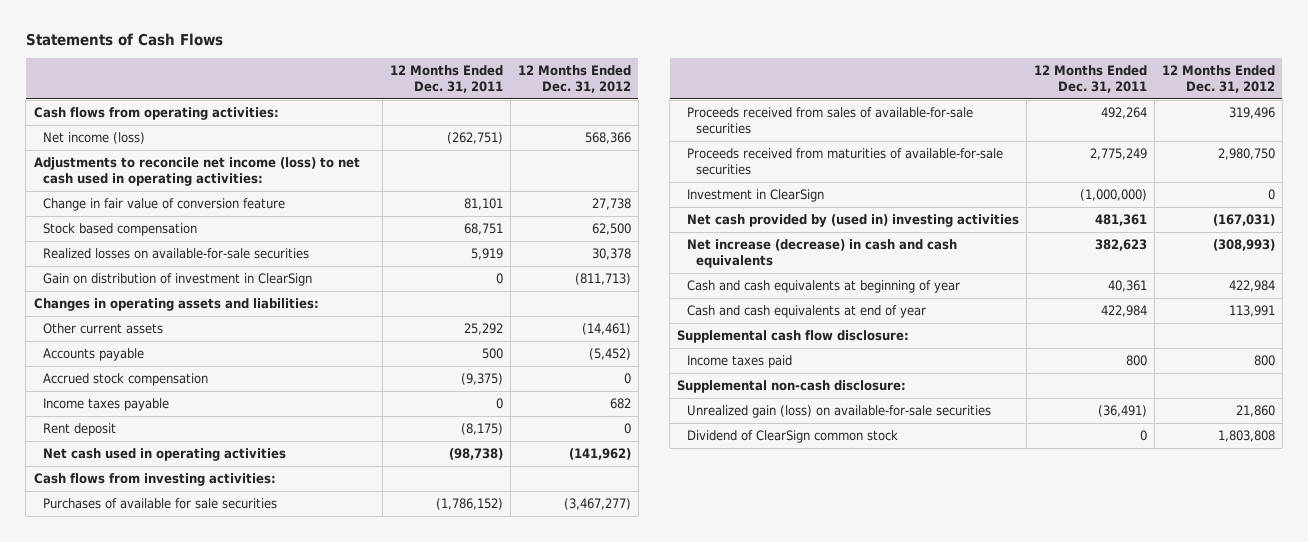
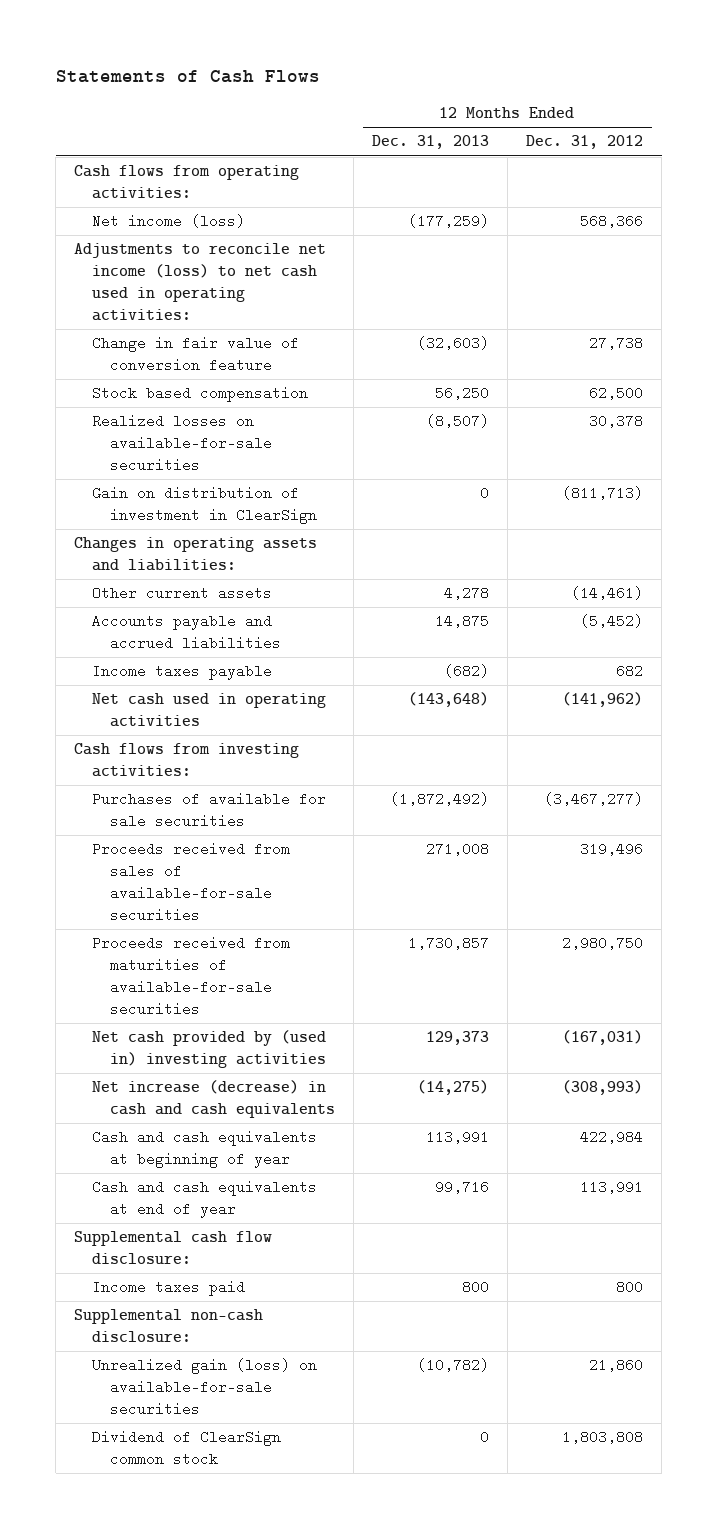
[389,65,503,93] 12 Months Ended Dec. 31, 2011 -> none
none -> [371,135,489,150] Dec. 31, 2013
[42,373,208,387] Accrued stock compensation -> none
[42,348,144,362] Accounts payable -> [92,614,281,651] Accounts payable and accrued liabilities
[42,423,116,437] Rent deposit -> none
[686,189,824,203] Investment in ClearSign -> none

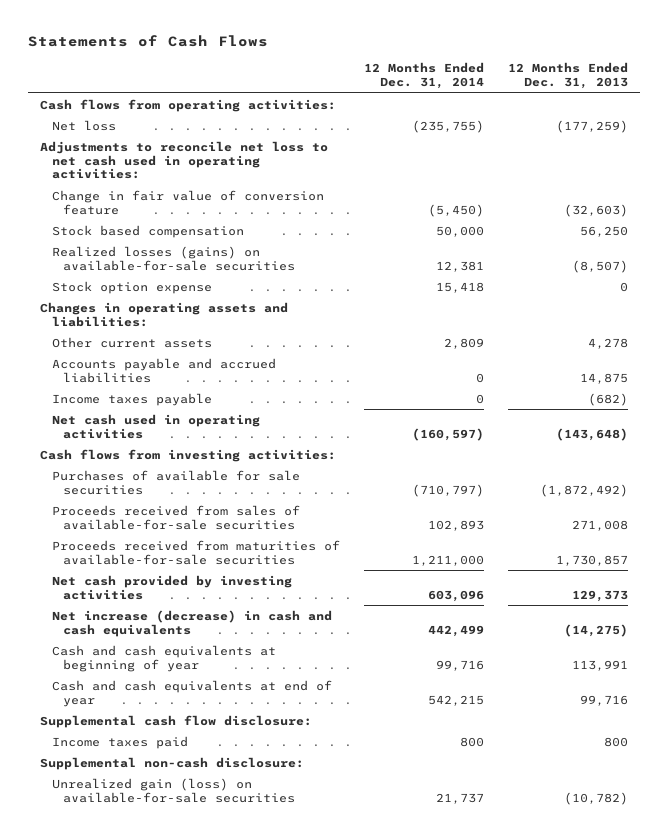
[526,135,644,150] Dec. 31, 2012 -> none
none -> [363,62,484,90] 12 Months Ended Dec. 31, 2014
[92,214,246,229] Net income (loss) -> [51,119,116,131] Net loss
[74,243,327,321] Adjustments to reconcile net income (loss) to net cash used in operating activities: -> [40,140,329,180] Adjustments to reconcile net loss to net cash used in operating activities:
[92,486,317,525] Gain on distribution of investment in ClearSign -> none
[92,414,272,472] Realized losses on available-for-sale securities -> [51,245,296,271] Realized losses (gains) on available-for-sale securities
none -> [51,280,212,294] Stock option expense
[92,1030,327,1069] Net cash provided by (used in) investing activities -> [51,574,292,600] Net cash provided by investing activities
[92,1430,282,1467] Dividend of ClearSign common stock -> none

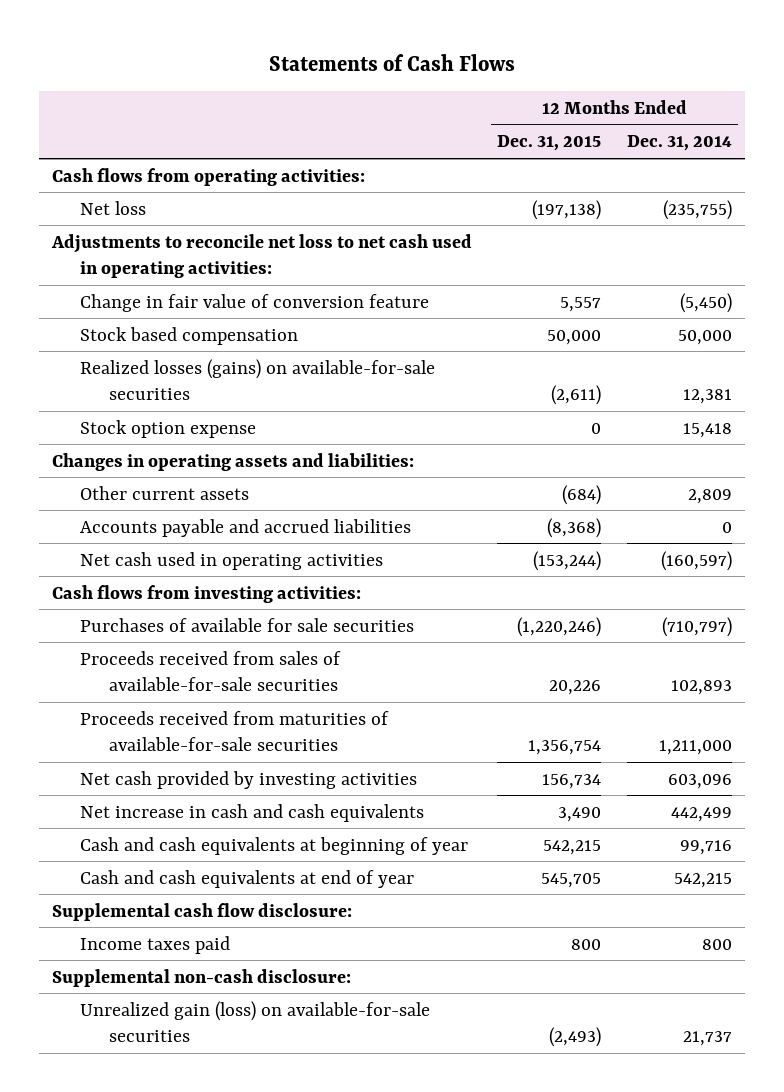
[507,62,628,90] 12 Months Ended Dec. 31, 2013 -> none
none -> [497,135,602,152] Dec. 31, 2015
[51,392,212,406] Income taxes payable -> none
[51,609,332,637] Net increase (decrease) in cash and cash equivalents -> [80,803,425,822] Net increase in cash and cash equivalents

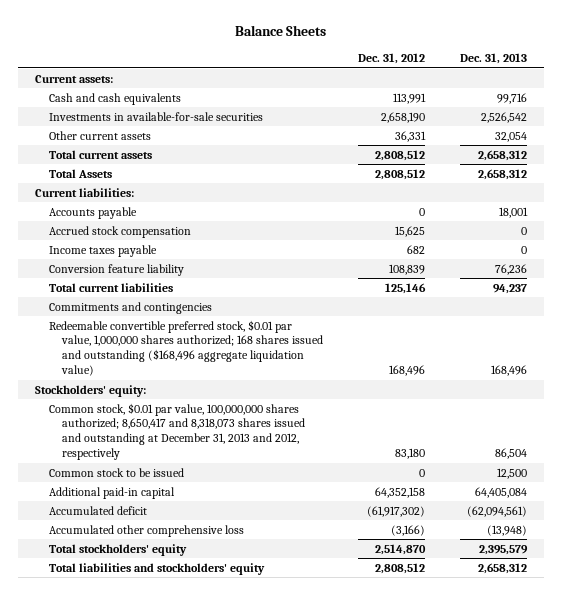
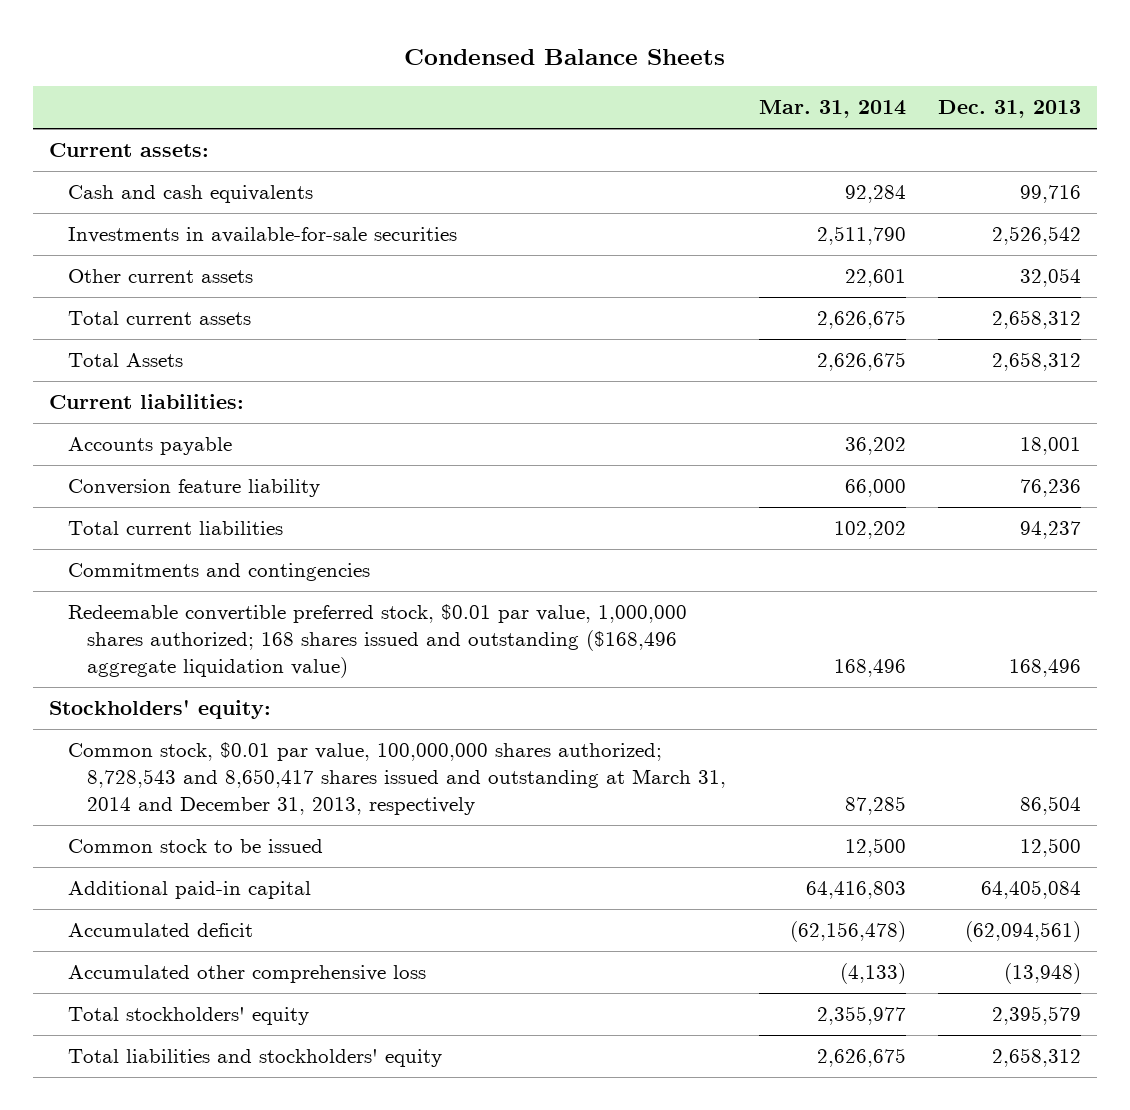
[234,25,326,37] Balance Sheets -> [403,49,725,66] Condensed Balance Sheets
[357,53,425,65] Dec. 31, 2012 -> none
none -> [758,100,906,119] Mar. 31, 2014
[48,225,191,238] Accrued stock compensation -> none
[48,244,157,257] Income taxes payable -> none
[48,402,306,460] Common stock, $0.01 par value, 100,000,000 shares authorized; 8,650,417 and 8,318,073 shares issued and outstanding at December 31, 2013 and 2012, respectively -> [67,742,727,816] Common stock, $0.01 par value, 100,000,000 shares authorized; 8,728,543 and 8,650,417 shares issued and outstanding at March 31, 2014 and December 31, 2013, respectively

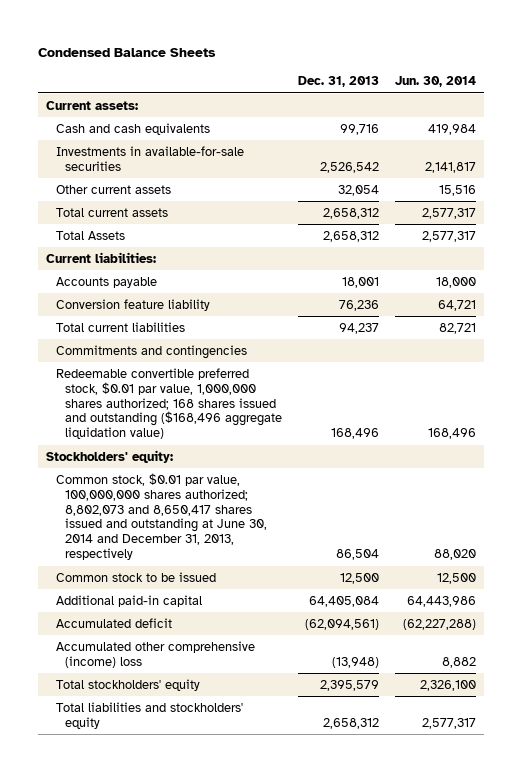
[758,100,906,119] Mar. 31, 2014 -> none
none -> [394,76,476,88] Jun. 30, 2014
[67,742,727,816] Common stock, $0.01 par value, 100,000,000 shares authorized; 8,728,543 and 8,650,417 shares issued and outstanding at March 31, 2014 and December 31, 2013, respectively -> [55,472,268,561] Common stock, $0.01 par value, 100,000,000 shares authorized; 8,802,073 and 8,650,417 shares issued and outstanding at June 30, 2014 and December 31, 2013, respectively
[67,965,426,984] Accumulated other comprehensive loss -> [55,640,255,668] Accumulated other comprehensive (income) loss

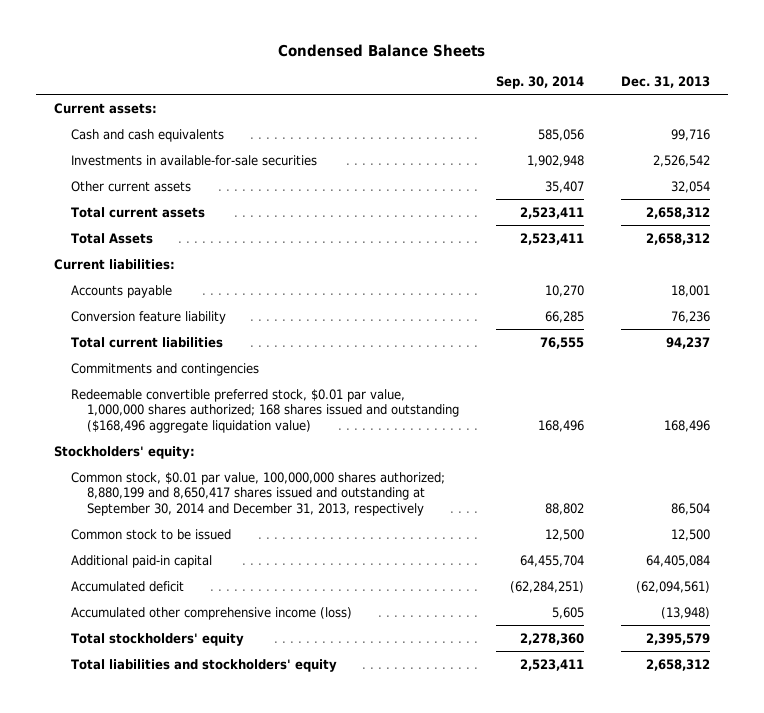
[394,76,476,88] Jun. 30, 2014 -> none
none -> [496,76,585,90] Sep. 30, 2014
[55,472,268,561] Common stock, $0.01 par value, 100,000,000 shares authorized; 8,802,073 and 8,650,417 shares issued and outstanding at June 30, 2014 and December 31, 2013, respectively -> [70,471,445,517] Common stock, $0.01 par value, 100,000,000 shares authorized; 8,880,199 and 8,650,417 shares issued and outstanding at September 30, 2014 and December 31, 2013, respectively
[55,640,255,668] Accumulated other comprehensive (income) loss -> [70,606,352,620] Accumulated other comprehensive income (loss)

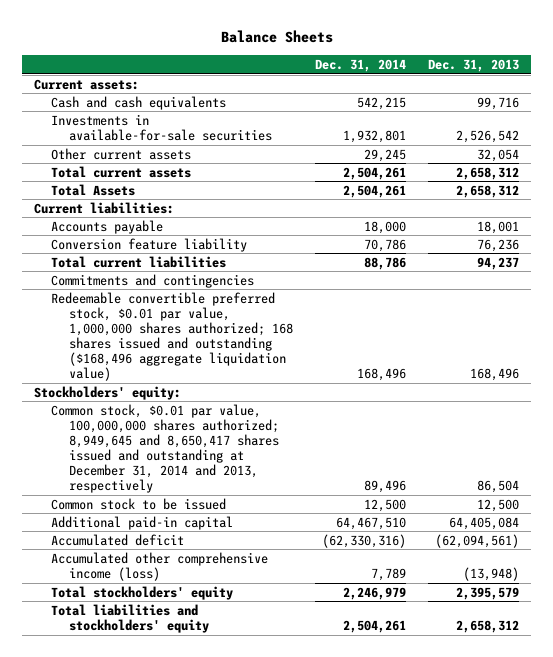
[278,43,486,57] Condensed Balance Sheets -> [220,30,333,44] Balance Sheets
[496,76,585,90] Sep. 30, 2014 -> none
none -> [314,58,406,72] Dec. 31, 2014
[70,471,445,517] Common stock, $0.01 par value, 100,000,000 shares authorized; 8,880,199 and 8,650,417 shares issued and outstanding at September 30, 2014 and December 31, 2013, respectively -> [51,403,279,493] Common stock, $0.01 par value, 100,000,000 shares authorized; 8,949,645 and 8,650,417 shares issued and outstanding at December 31, 2014 and 2013, respectively

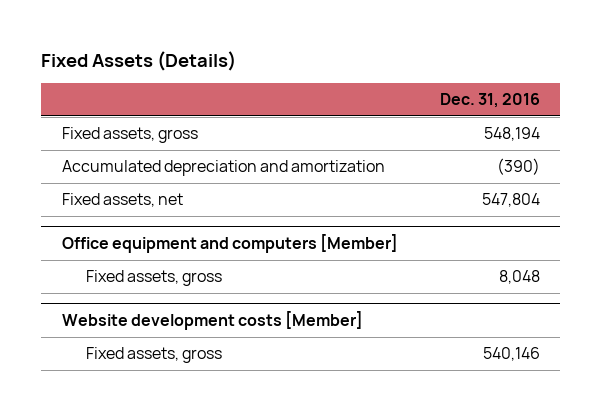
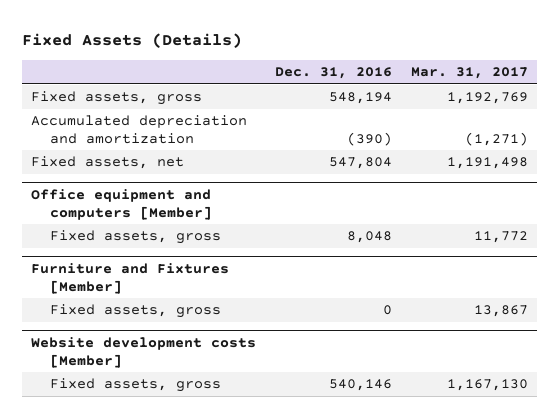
none -> [410,67,528,80] Mar. 31, 2017
none -> [31,263,230,294] Furniture and Fixtures [Member]
none -> [49,304,221,319] Fixed assets, gross

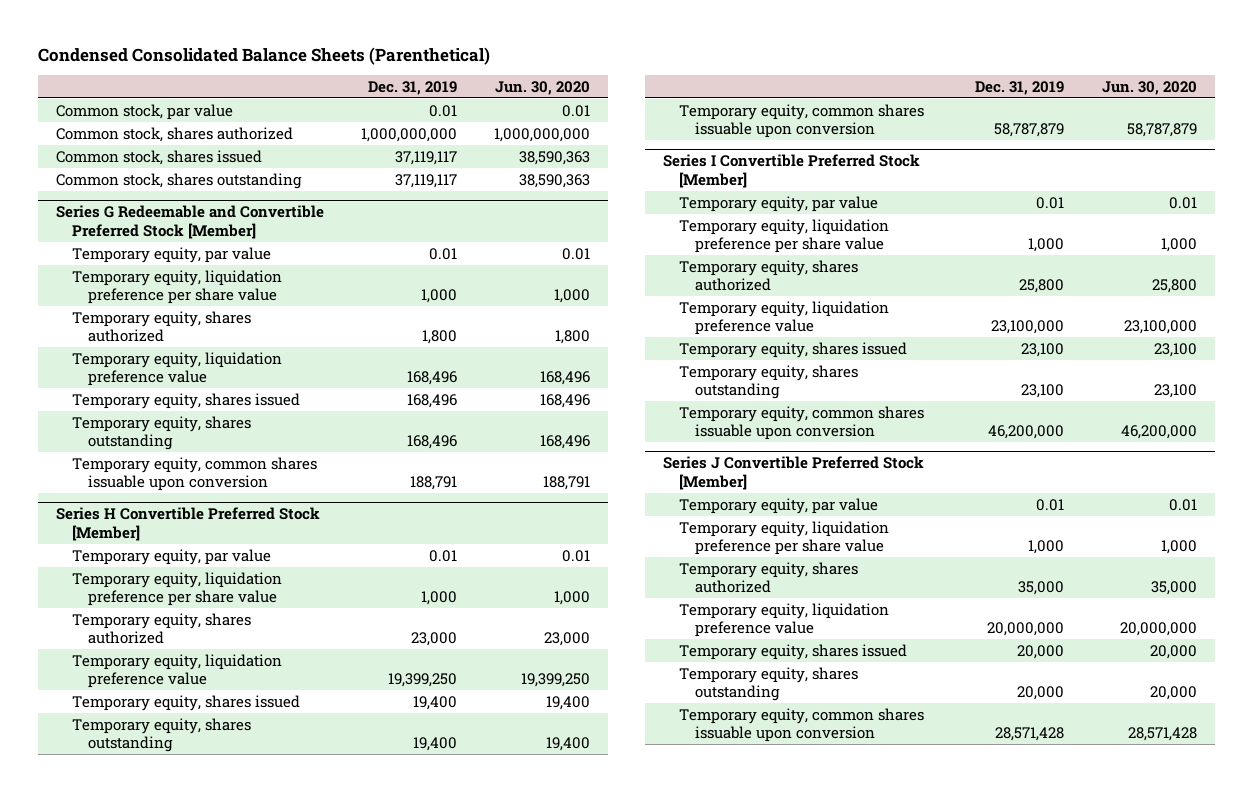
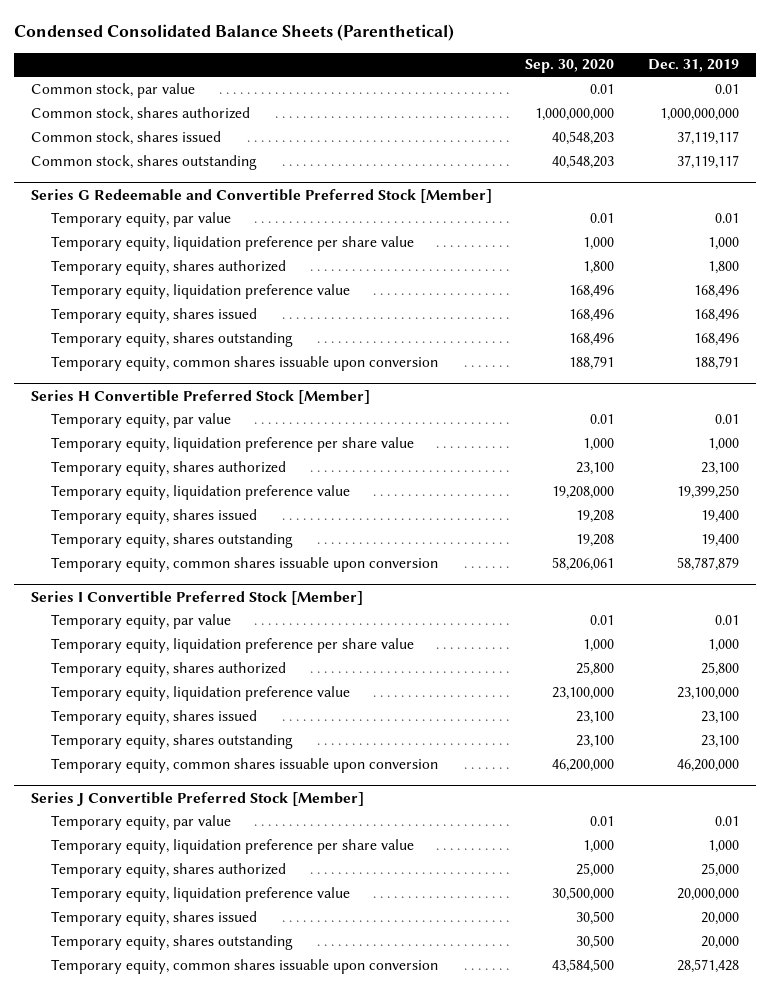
[494,81,590,96] Jun. 30, 2020 -> none
none -> [525,59,615,74] Sep. 30, 2020
[410,632,457,647] 23,000 -> [701,461,740,475] 23,100
[1018,581,1065,596] 35,000 -> [701,862,740,877] 25,000

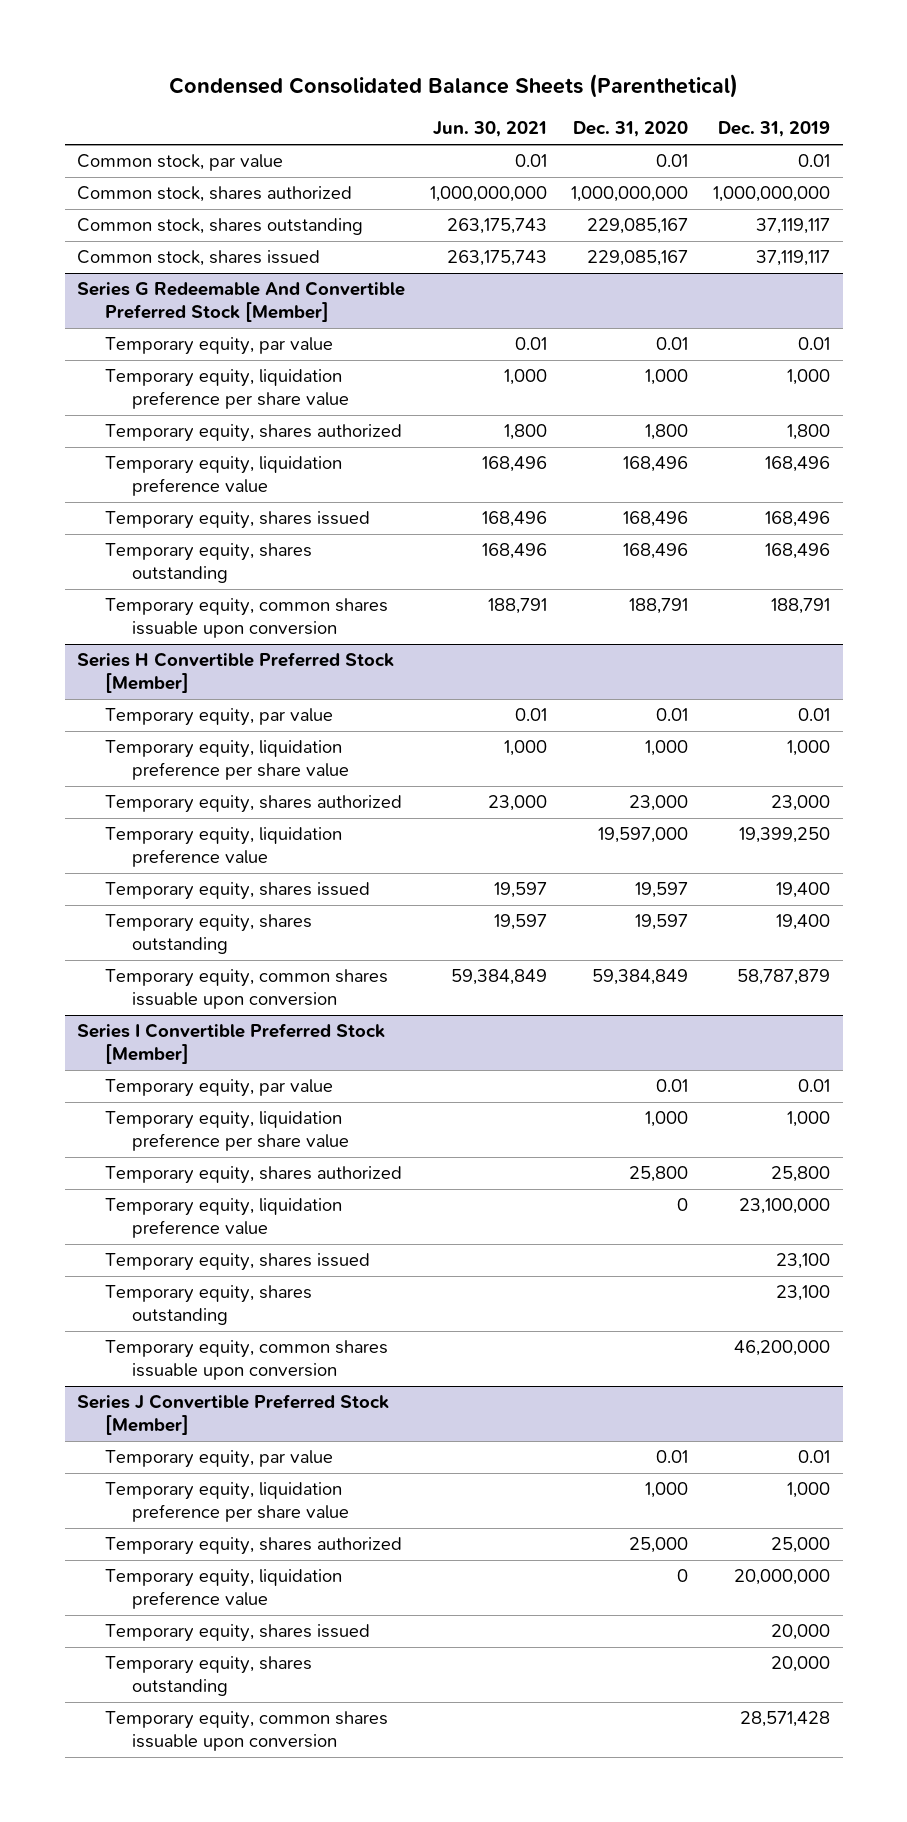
[525,59,615,74] Sep. 30, 2020 -> none
none -> [432,121,547,138] Jun. 30, 2021
none -> [573,121,689,138] Dec. 31, 2020
[30,130,221,145] Common stock, shares issued -> [77,250,321,267] Common stock, shares issued
[30,188,492,203] Series G Redeemable and Convertible Preferred Stock [Member] -> [77,281,406,323] Series G Redeemable And Convertible Preferred Stock [Member]
[701,461,740,475] 23,100 -> [771,795,831,812] 23,000

